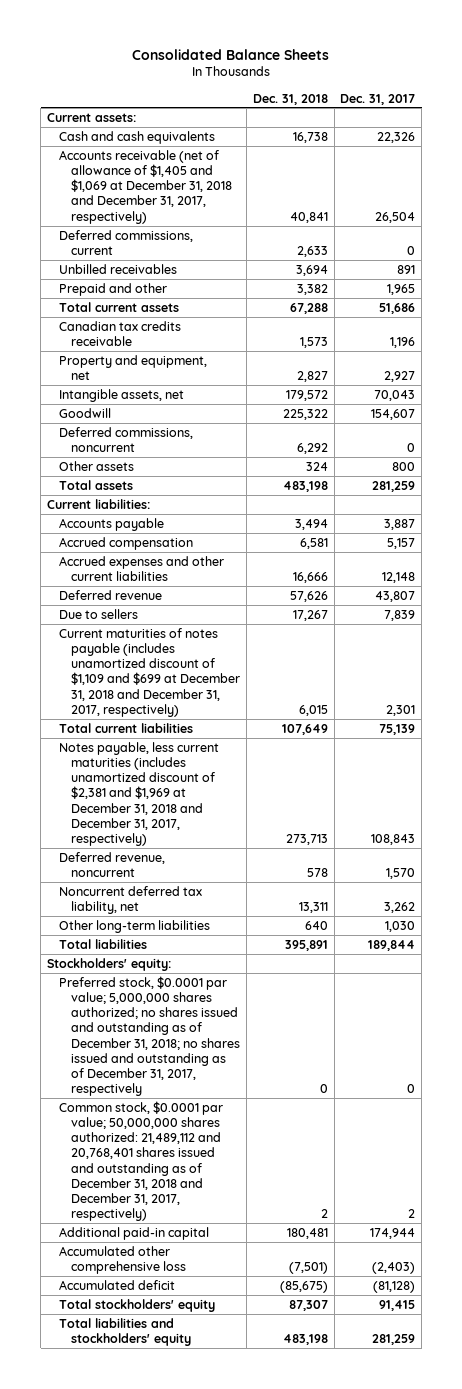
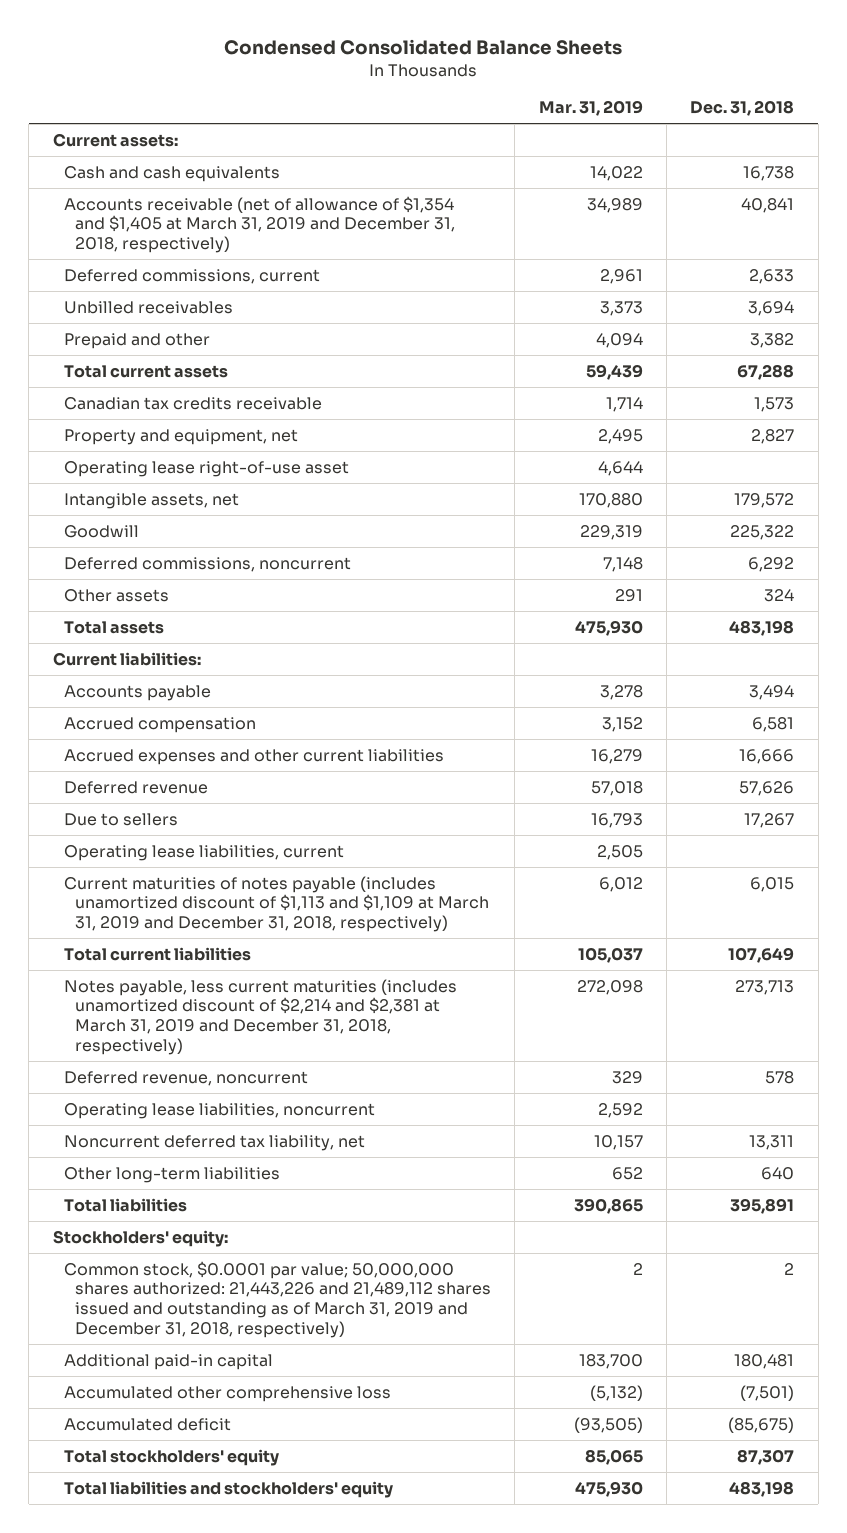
[132,48,330,60] Consolidated Balance Sheets -> [224,38,623,55] Condensed Consolidated Balance Sheets
[340,93,416,105] Dec. 31, 2017 -> none
none -> [538,100,643,117] Mar. 31, 2019
[58,149,232,224] Accounts receivable (net of allowance of $1,405 and $1,069 at December 31, 2018 and December 31, 2017, respectively) -> [63,195,456,253] Accounts receivable (net of allowance of $1,354 and $1,405 at March 31, 2019 and December 31, 2018, respectively)
none -> [63,460,349,477] Operating lease right-of-use asset
none -> [63,844,344,861] Operating lease liabilities, current
[58,627,240,717] Current maturities of notes payable (includes unamortized discount of $1,109 and $699 at December 31, 2018 and December 31, 2017, respectively) -> [63,875,490,932] Current maturities of notes payable (includes unamortized discount of $1,113 and $1,109 at March 31, 2019 and December 31, 2018, respectively)
[58,741,219,847] Notes payable, less current maturities (includes unamortized discount of $2,381 and $1,969 at December 31, 2018 and December 31, 2017, respectively) -> [63,978,457,1055] Notes payable, less current maturities (includes unamortized discount of $2,214 and $2,381 at March 31, 2019 and December 31, 2018, respectively)
none -> [63,1102,375,1119] Operating lease liabilities, noncurrent
[58,975,240,1097] Preferred stock, $0.0001 par value; 5,000,000 shares authorized; no shares issued and outstanding as of December 31, 2018; no shares issued and outstanding as of December 31, 2017, respectively -> none
[58,1100,223,1222] Common stock, $0.0001 par value; 50,000,000 shares authorized: 21,489,112 and 20,768,401 shares issued and outstanding as of December 31, 2018 and December 31, 2017, respectively) -> [63,1260,492,1338] Common stock, $0.0001 par value; 50,000,000 shares authorized: 21,443,226 and 21,489,112 shares issued and outstanding as of March 31, 2019 and December 31, 2018, respectively)

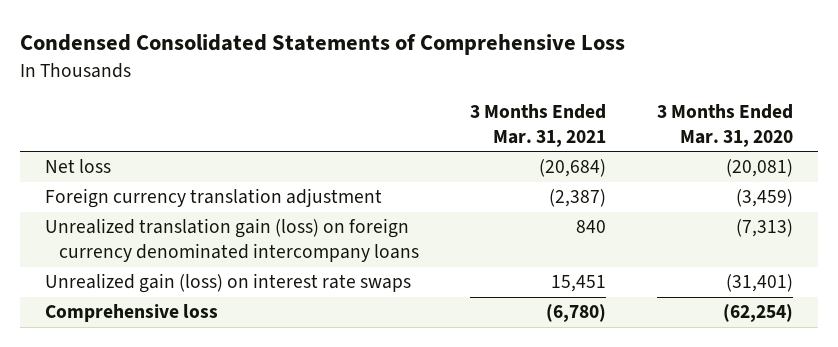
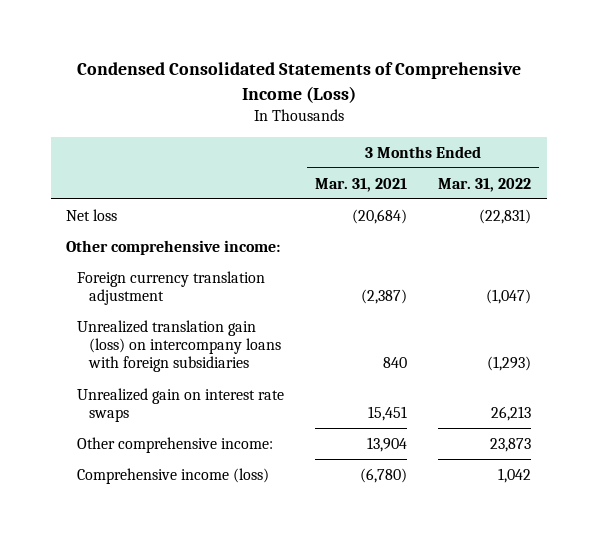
[20,34,626,56] Condensed Consolidated Statements of Comprehensive Loss -> [76,62,521,103] Condensed Consolidated Statements of Comprehensive Income (Loss)
[656,103,793,147] 3 Months Ended Mar. 31, 2020 -> none
none -> [438,177,532,192] Mar. 31, 2022
none -> [66,239,281,255] Other comprehensive income:
[45,218,420,263] Unrealized translation gain (loss) on foreign currency denominated intercompany loans -> [77,319,281,373] Unrealized translation gain (loss) on intercompany loans with foreign subsidiaries
[45,273,412,294] Unrealized gain (loss) on interest rate swaps -> [77,387,285,423] Unrealized gain on interest rate swaps
none -> [77,436,274,453] Other comprehensive income:
[45,304,219,323] Comprehensive loss -> [77,467,270,484] Comprehensive income (loss)

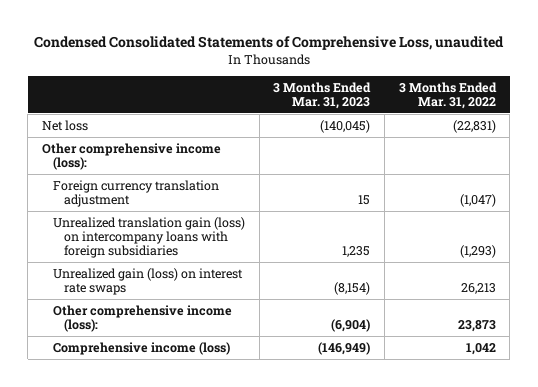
[76,62,521,103] Condensed Consolidated Statements of Comprehensive Income (Loss) -> [33,36,504,51] Condensed Consolidated Statements of Comprehensive Loss, unaudited
[315,177,408,192] Mar. 31, 2021 -> none
none -> [273,81,372,109] 3 Months Ended Mar. 31, 2023
[66,239,281,255] Other comprehensive income: -> [42,142,222,171] Other comprehensive income (loss):
[77,387,285,423] Unrealized gain on interest rate swaps -> [53,267,244,296] Unrealized gain (loss) on interest rate swaps
[77,436,274,453] Other comprehensive income: -> [53,304,233,333] Other comprehensive income (loss):

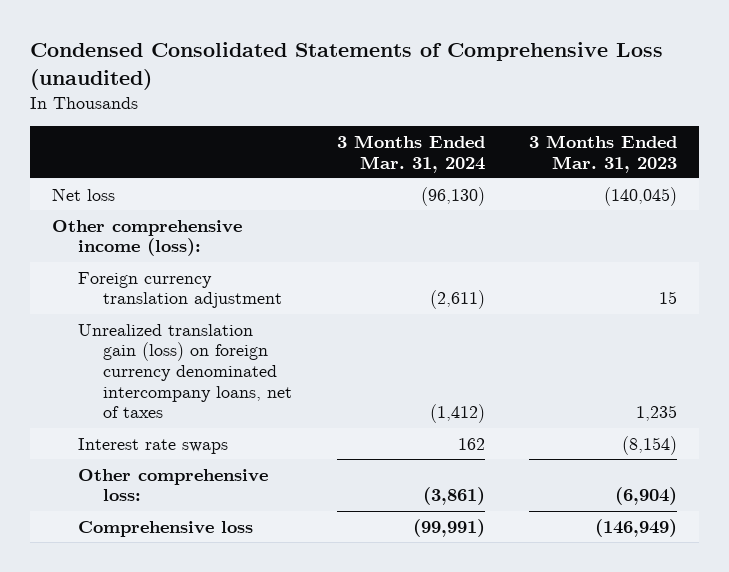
[33,36,504,51] Condensed Consolidated Statements of Comprehensive Loss, unaudited -> [29,42,663,90] Condensed Consolidated Statements of Comprehensive Loss (unaudited)
[398,81,497,109] 3 Months Ended Mar. 31, 2022 -> none
none -> [336,134,485,173] 3 Months Ended Mar. 31, 2024
[53,216,246,259] Unrealized translation gain (loss) on intercompany loans with foreign subsidiaries -> [77,323,293,419] Unrealized translation gain (loss) on foreign currency denominated intercompany loans, net of taxes
[53,267,244,296] Unrealized gain (loss) on interest rate swaps -> [77,437,228,454] Interest rate swaps
[53,304,233,333] Other comprehensive income (loss): -> [77,468,268,502] Other comprehensive loss:
[53,341,231,355] Comprehensive income (loss) -> [77,520,253,537] Comprehensive loss

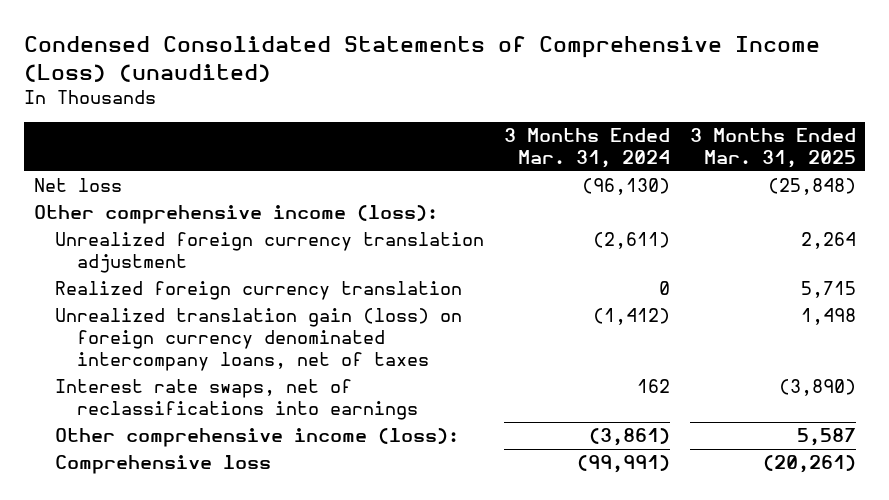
[29,42,663,90] Condensed Consolidated Statements of Comprehensive Loss (unaudited) -> [23,35,820,82] Condensed Consolidated Statements of Comprehensive Income (Loss) (unaudited)
[529,134,678,173] 3 Months Ended Mar. 31, 2023 -> none
none -> [689,128,856,169] 3 Months Ended Mar. 31, 2025
[77,271,283,309] Foreign currency translation adjustment -> [55,232,485,274] Unrealized foreign currency translation adjustment
none -> [55,281,463,301] Realized foreign currency translation
[77,437,228,454] Interest rate swaps -> [55,379,418,421] Interest rate swaps, net of reclassifications into earnings
[77,468,268,502] Other comprehensive loss: -> [55,428,460,448] Other comprehensive income (loss):

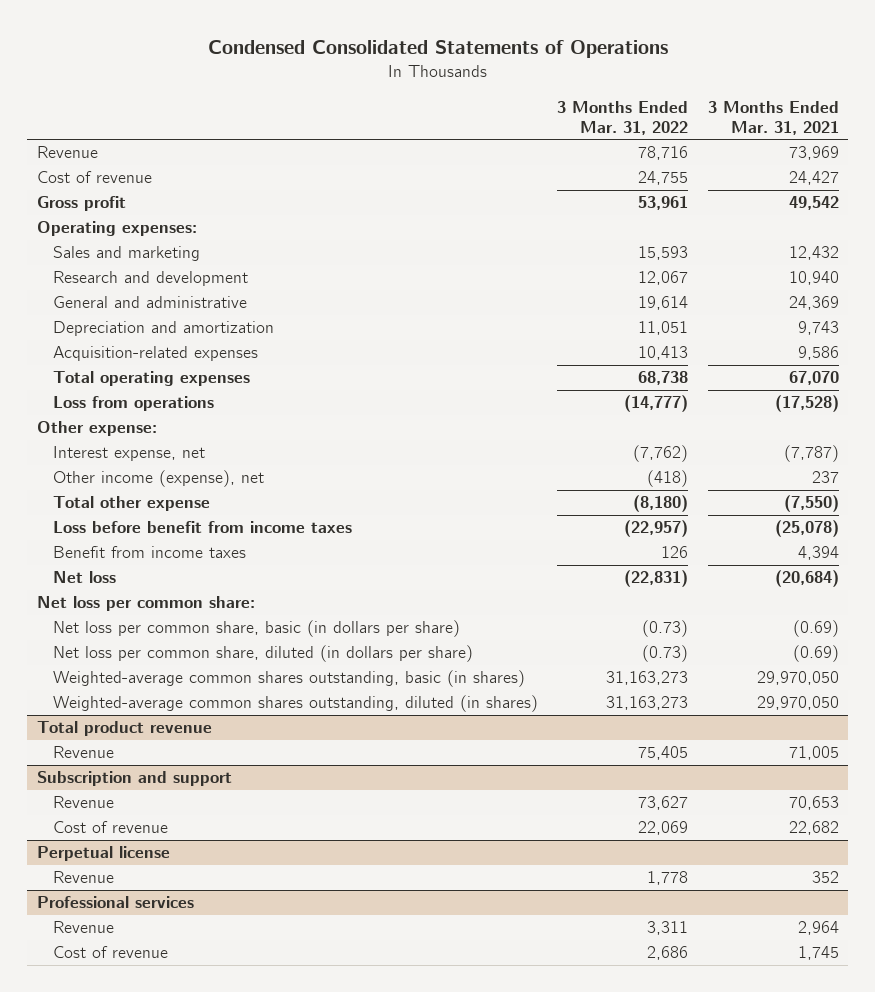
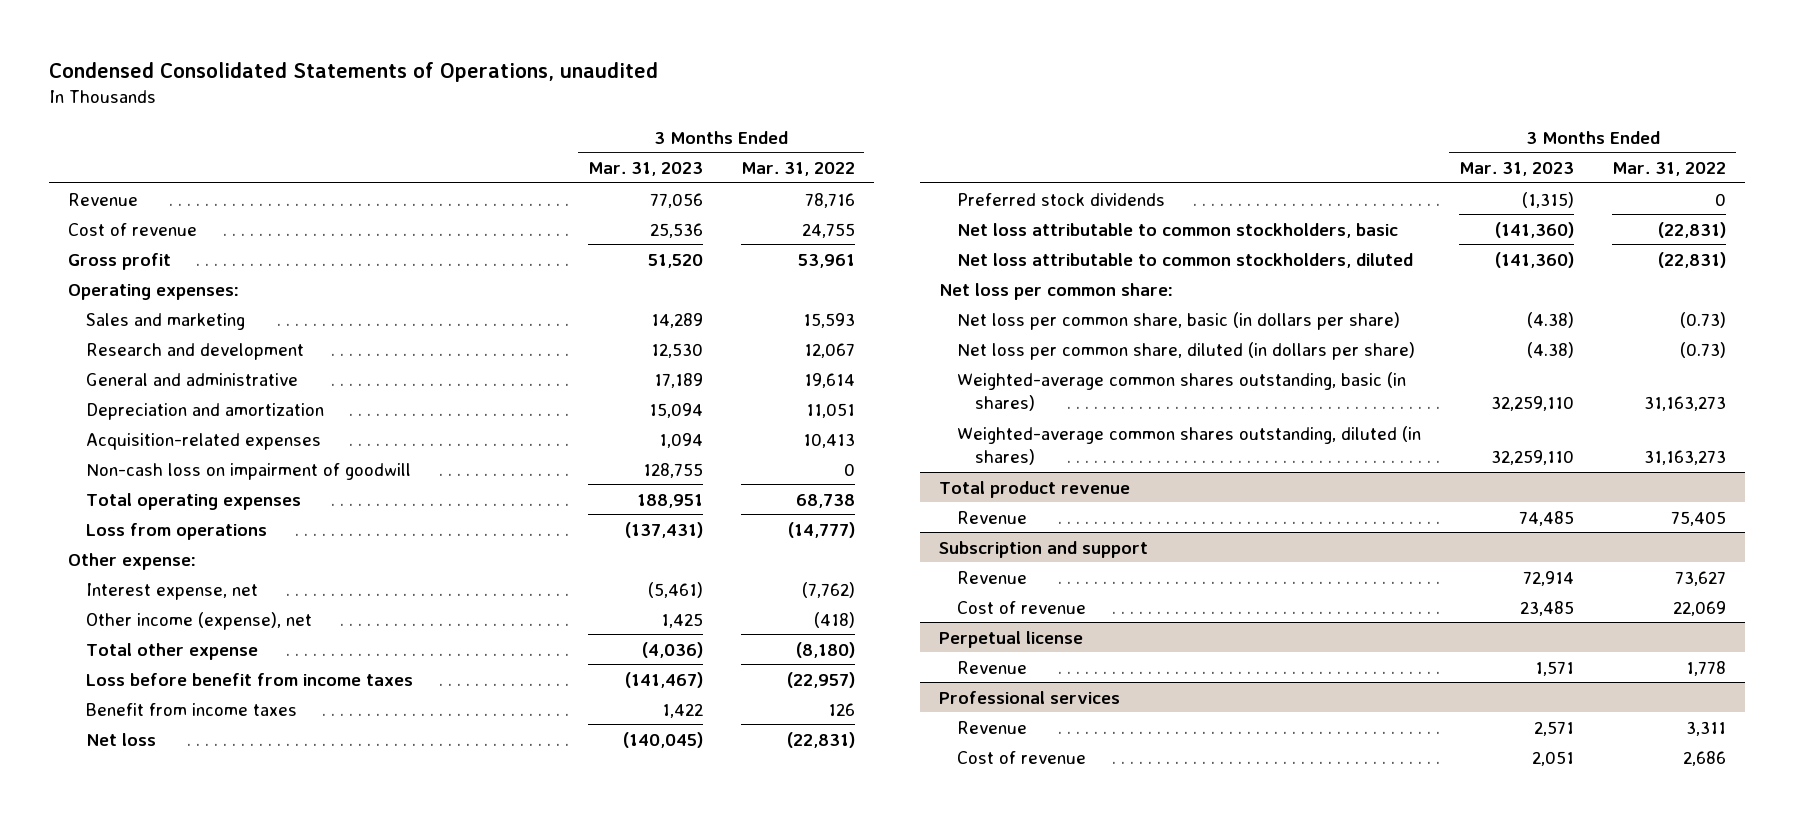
[207,39,668,58] Condensed Consolidated Statements of Operations -> [49,62,659,83] Condensed Consolidated Statements of Operations, unaudited
[707,100,839,135] 3 Months Ended Mar. 31, 2021 -> none
none -> [587,161,703,176] Mar. 31, 2023
none -> [85,462,411,480] Non-cash loss on impairment of goodwill
none -> [956,192,1165,206] Preferred stock dividends
none -> [956,222,1398,238] Net loss attributable to common stockholders, basic
none -> [956,252,1413,268] Net loss attributable to common stockholders, diluted

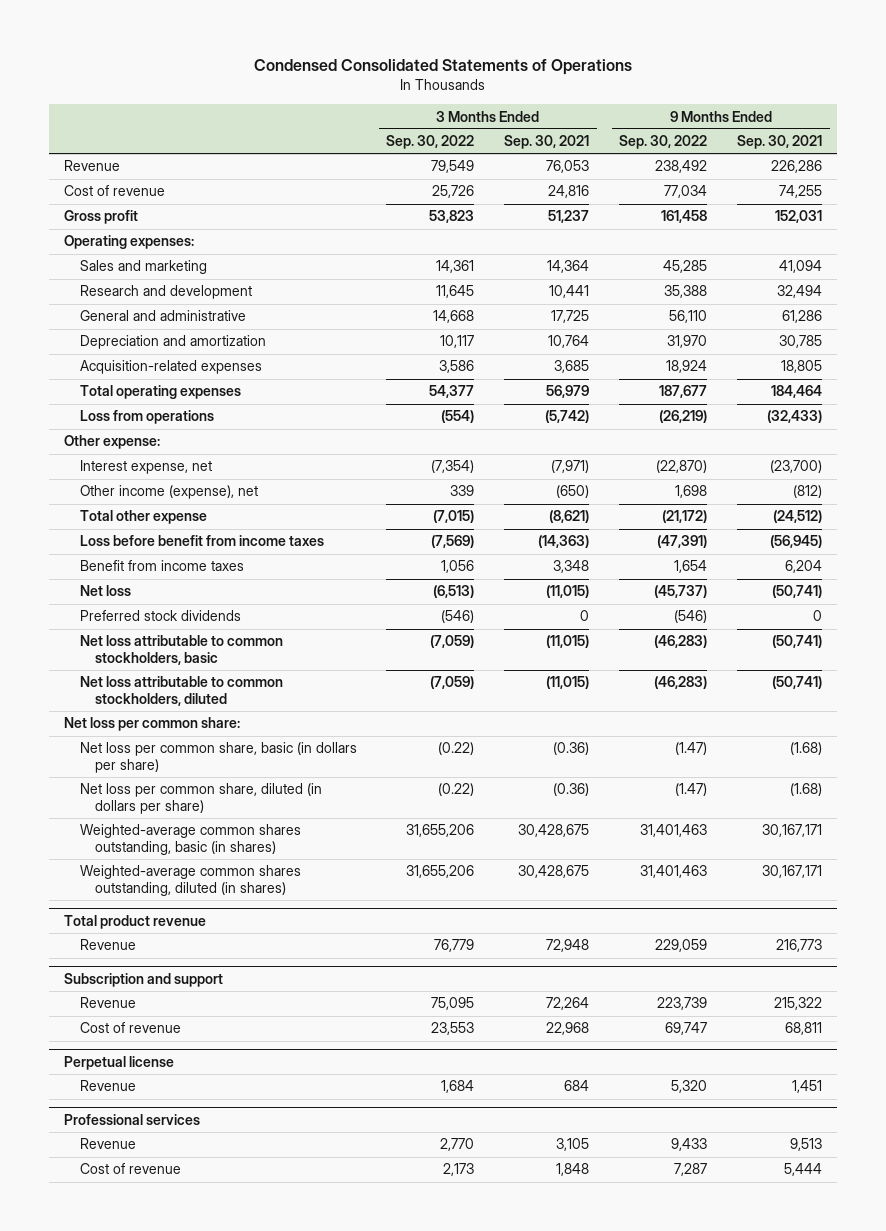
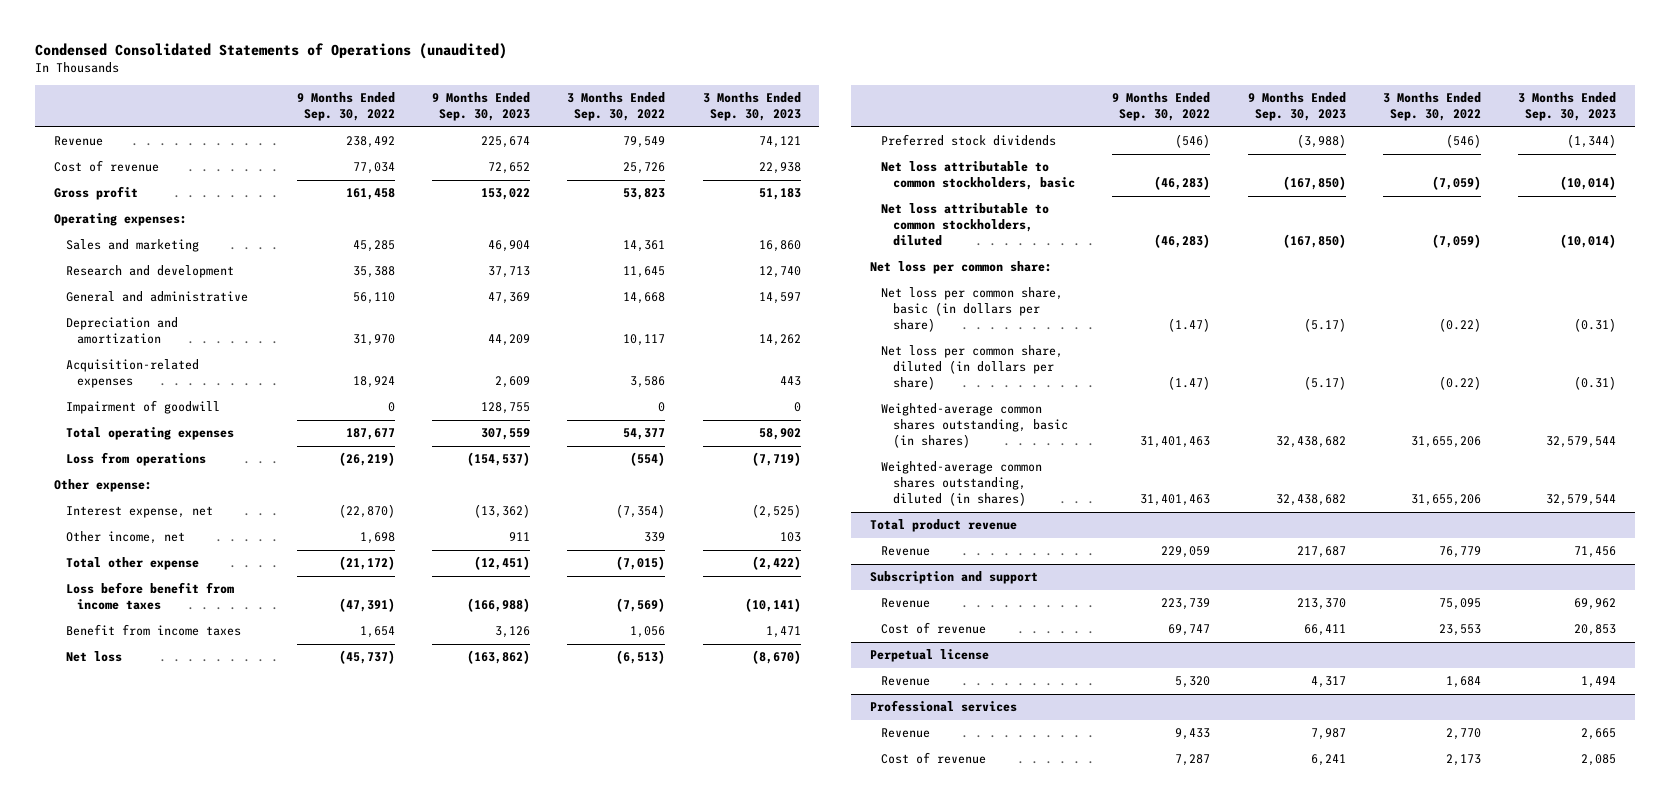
[254,58,633,75] Condensed Consolidated Statements of Operations -> [35,43,508,60] Condensed Consolidated Statements of Operations (unaudited)
[504,135,590,150] Sep. 30, 2021 -> none
[737,135,823,150] Sep. 30, 2021 -> none
none -> [432,92,531,122] 9 Months Ended Sep. 30, 2023
none -> [702,92,801,122] 3 Months Ended Sep. 30, 2023
none -> [65,400,220,415] Impairment of goodwill
[79,485,258,500] Other income (expense), net -> [65,531,185,545] Other income, net

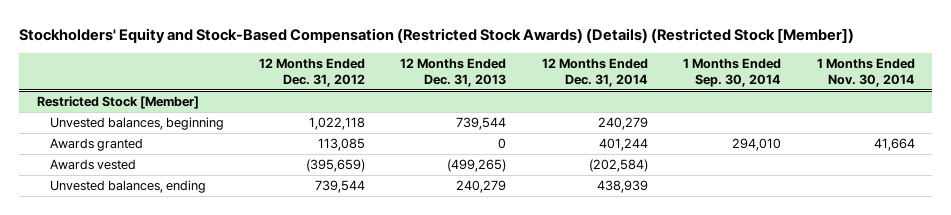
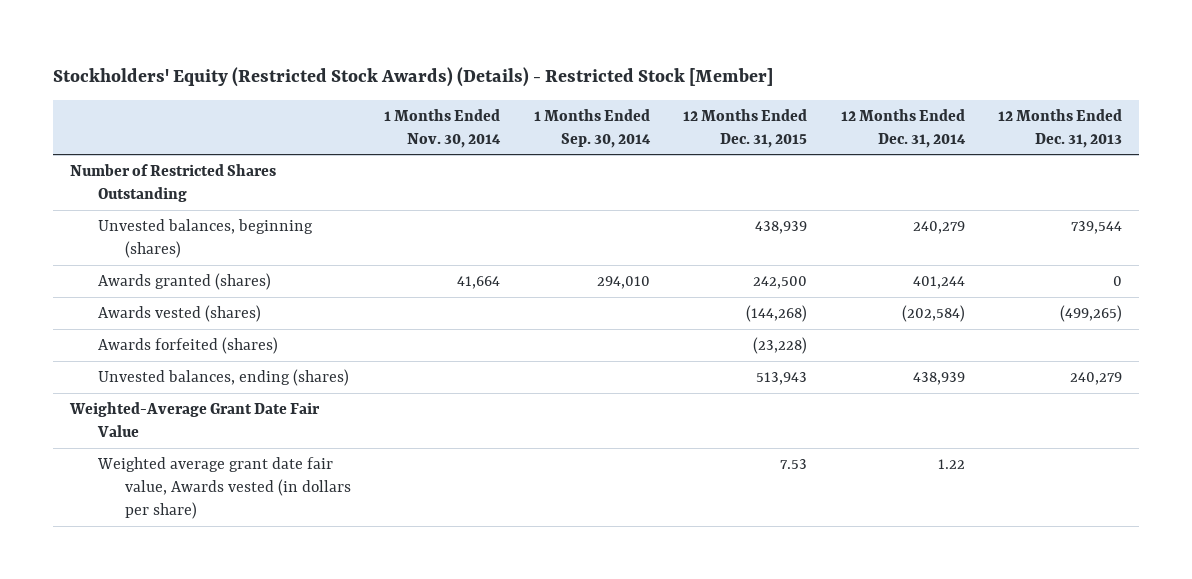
[19,27,855,43] Stockholders' Equity and Stock-Based Compensation (Restricted Stock Awards) (Details) (Restricted Stock [Member]) -> [53,66,774,87] Stockholders' Equity (Restricted Stock Awards) (Details) - Restricted Stock [Member]
[259,57,366,88] 12 Months Ended Dec. 31, 2012 -> none
none -> [683,108,808,148] 12 Months Ended Dec. 31, 2015
[36,96,199,110] Restricted Stock [Member] -> none
none -> [70,164,277,202] Number of Restricted Shares Outstanding
[49,117,224,131] Unvested balances, beginning -> [97,219,313,258] Unvested balances, beginning (shares)
[49,138,143,152] Awards granted -> [97,273,271,291] Awards granted (shares)
[49,159,136,171] Awards vested -> [97,305,261,323] Awards vested (shares)
none -> [97,337,278,355] Awards forfeited (shares)
[49,180,206,194] Unvested balances, ending -> [97,369,349,387] Unvested balances, ending (shares)
none -> [69,402,321,437] Weighted-Average Grant Date Fair Value
none -> [96,457,351,519] Weighted average grant date fair value, Awards vested (in dollars per share)

